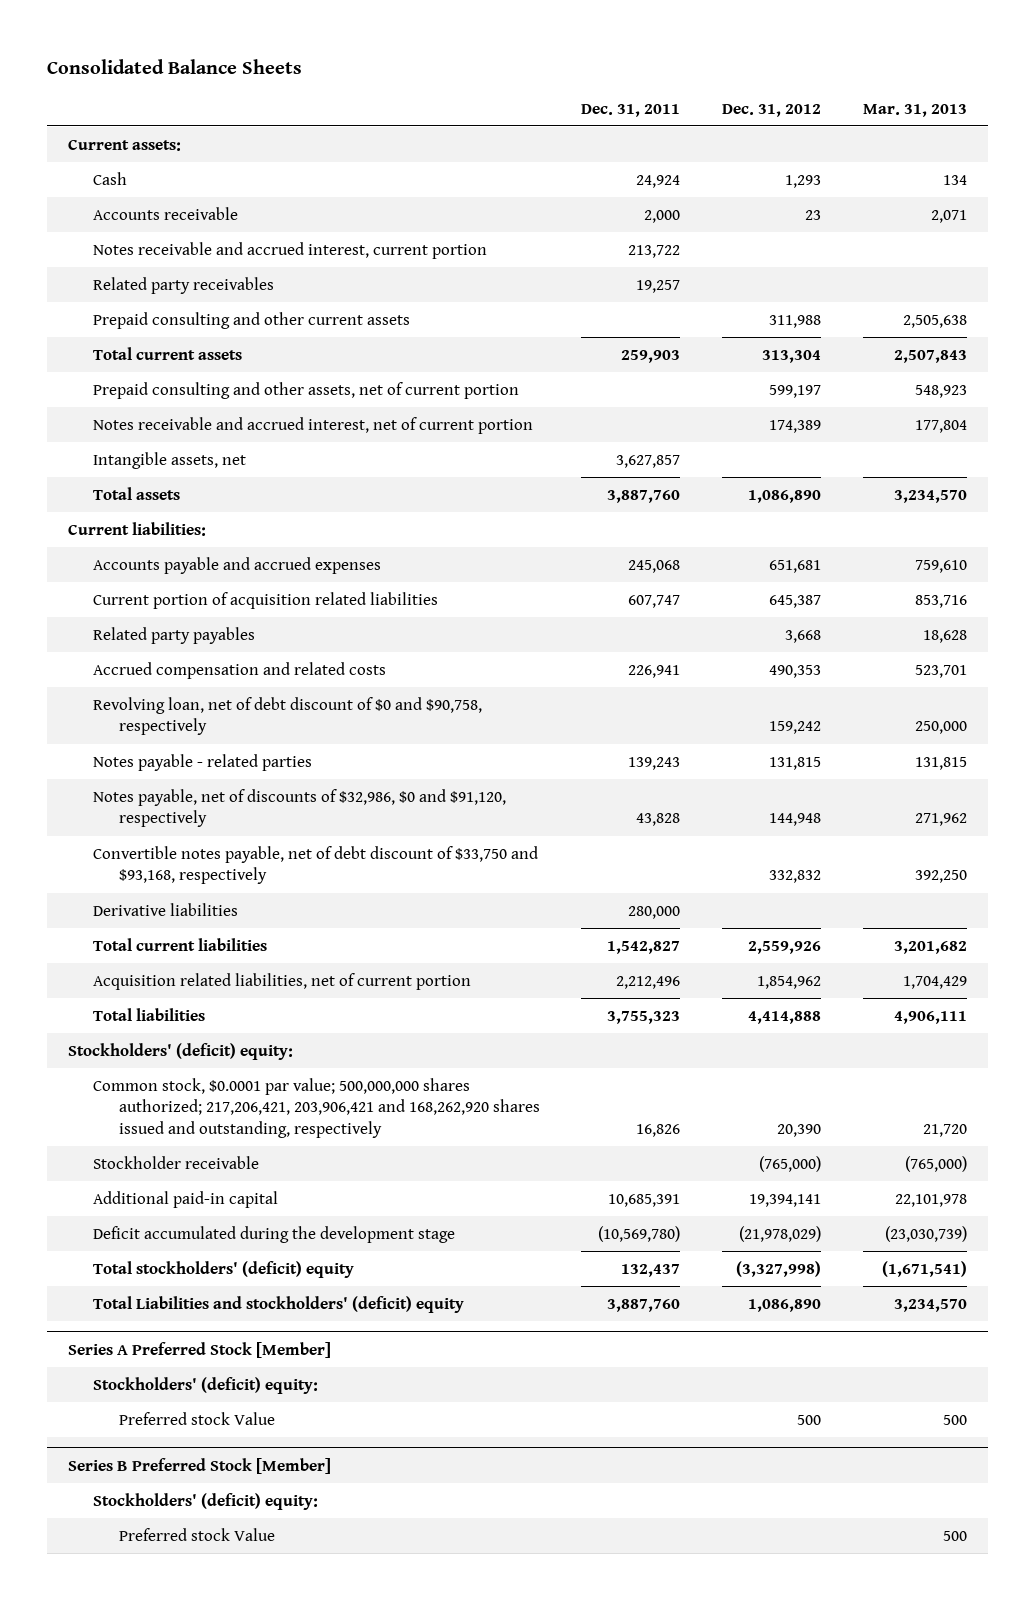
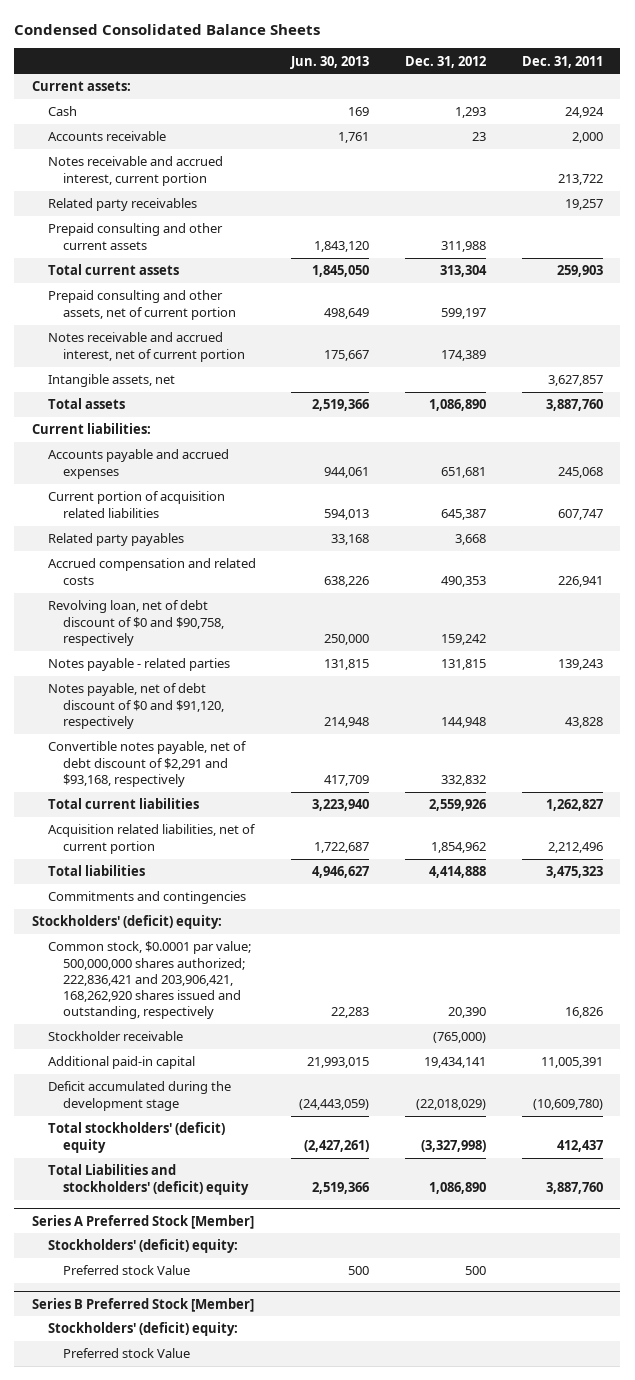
[47,58,303,74] Consolidated Balance Sheets -> [14,23,321,35] Condensed Consolidated Balance Sheets
[863,103,968,117] Mar. 31, 2013 -> none
none -> [290,55,370,69] Jun. 30, 2013
[93,902,239,916] Derivative liabilities -> none
[93,788,507,828] Notes payable, net of discounts of $32,986, $0 and $91,120, respectively -> [47,683,225,729] Notes payable, net of debt discount of $0 and $91,120, respectively
[93,845,539,885] Convertible notes payable, net of debt discount of $33,750 and $93,168, respectively -> [47,741,247,787] Convertible notes payable, net of debt discount of $2,291 and $93,168, respectively
[607,940,681,954] 1,542,827 -> [545,799,603,812] 1,262,827
[607,1010,681,1024] 3,755,323 -> [545,866,603,879] 3,475,323
none -> [47,891,246,905] Commitments and contingencies
[93,1077,540,1139] Common stock, $0.0001 par value; 500,000,000 shares authorized; 217,206,421, 203,906,421 and 168,262,920 shares issued and outstanding, respectively -> [47,941,251,1020] Common stock, $0.0001 par value; 500,000,000 shares authorized; 222,836,421 and 203,906,421, 168,262,920 shares issued and outstanding, respectively
[608,1193,681,1207] 10,685,391 -> [540,1057,603,1069] 11,005,391
[749,1193,822,1207] 19,394,141 -> [424,1057,487,1069] 19,434,141
[598,1225,681,1242] (10,569,780) -> [532,1098,603,1110] (10,609,780)
[739,1225,822,1242] (21,978,029) -> [416,1098,487,1110] (22,018,029)
[621,1263,681,1277] 132,437 -> [556,1139,603,1152] 412,437

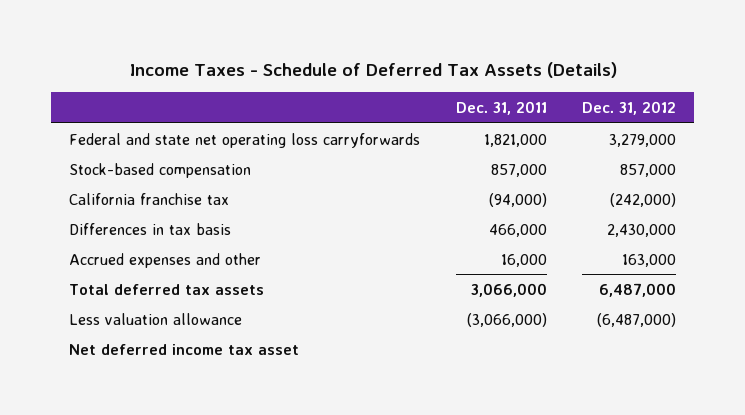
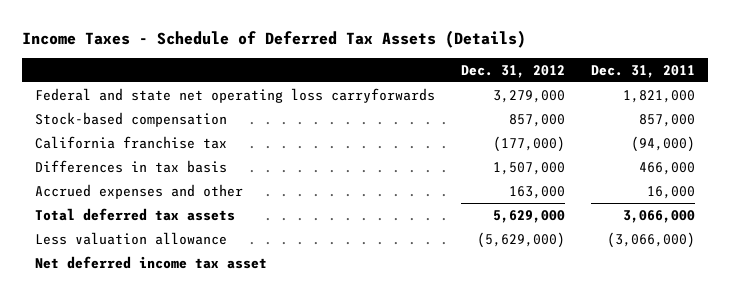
[610,192,677,207] (242,000) -> [492,135,565,152] (177,000)
[607,223,677,237] 2,430,000 -> [492,161,565,175] 1,507,000
[599,282,677,297] 6,487,000 -> [492,209,565,223] 5,629,000
[597,312,677,327] (6,487,000) -> [476,231,565,248] (5,629,000)

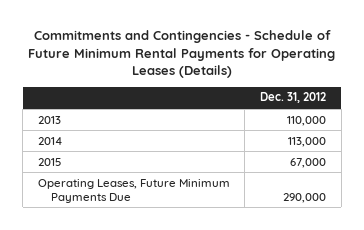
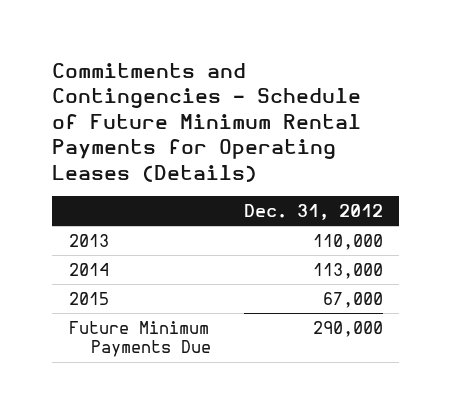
[37,178,230,203] Operating Leases, Future Minimum Payments Due -> [68,320,211,358] Future Minimum Payments Due

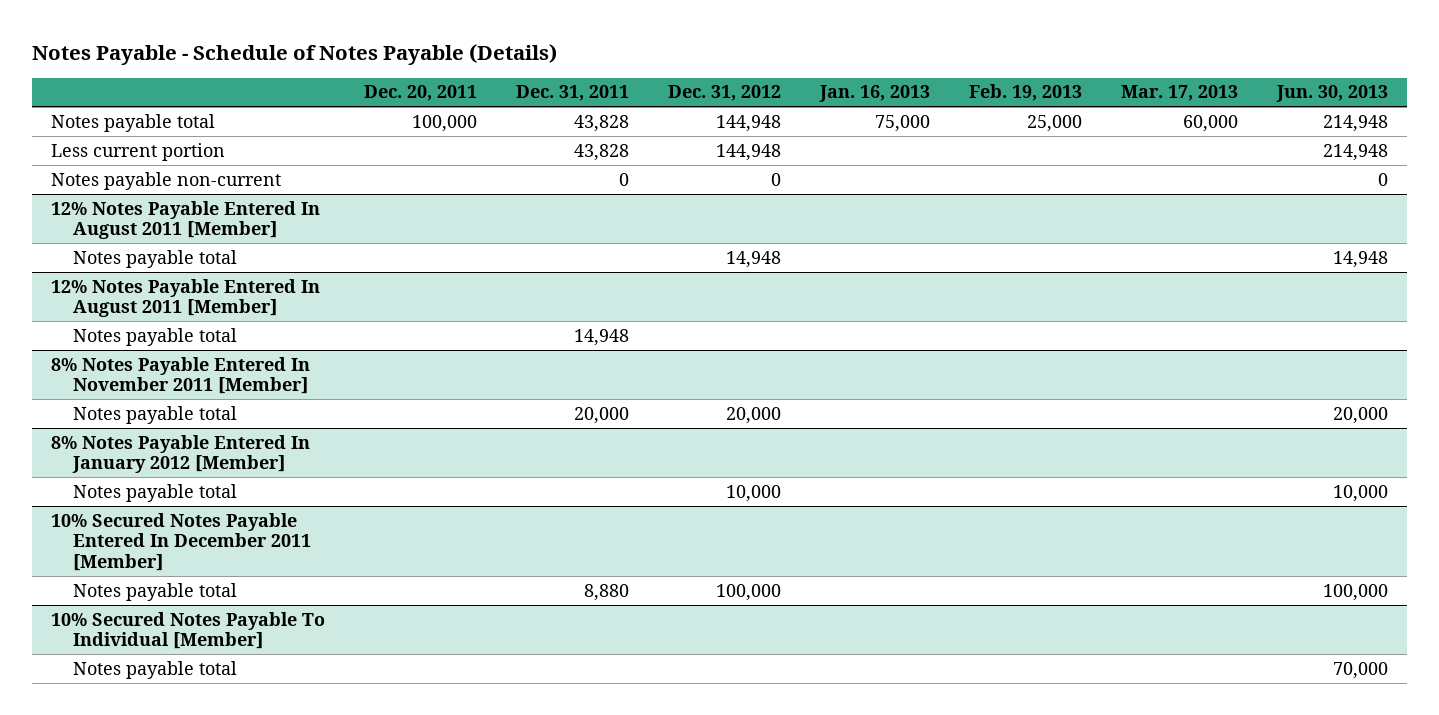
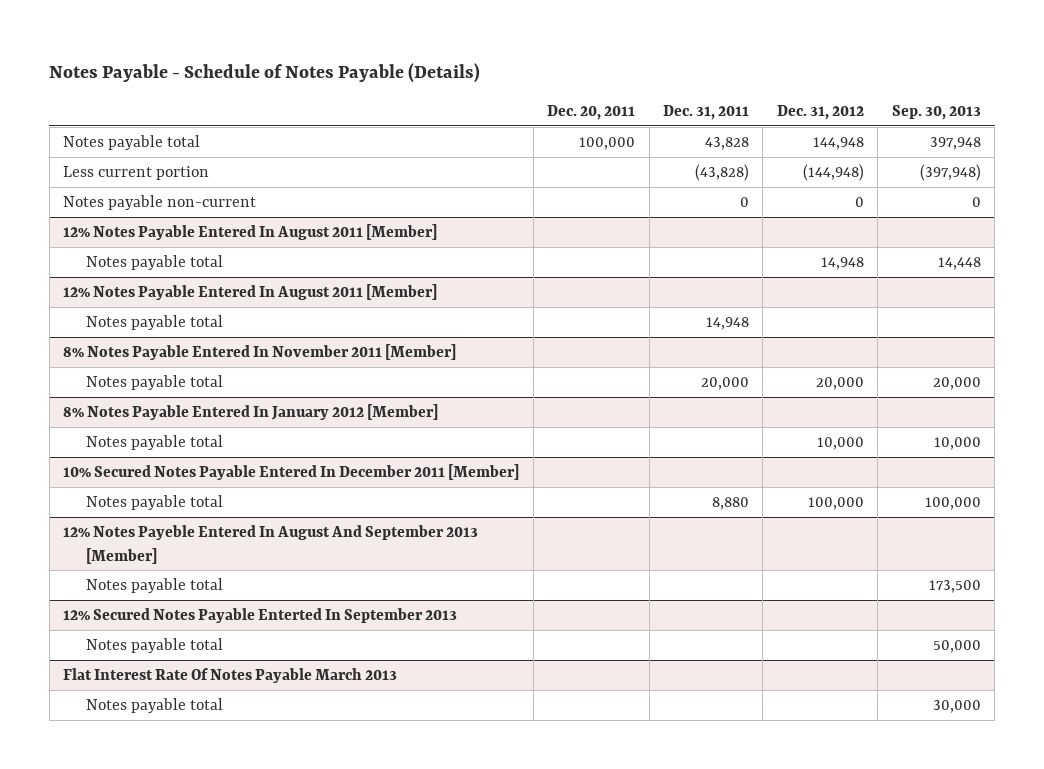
[819,85,931,103] Jan. 16, 2013 -> none
[968,84,1082,102] Feb. 19, 2013 -> none
[1120,85,1238,102] Mar. 17, 2013 -> none
[1275,85,1388,103] Jun. 30, 2013 -> none
none -> [891,104,981,120] Sep. 30, 2013
[574,143,630,161] 43,828 -> [694,164,749,182] (43,828)
[716,143,782,161] 144,948 -> [802,164,864,182] (144,948)
[51,611,326,650] 10% Secured Notes Payable To Individual [Member] -> none
none -> [63,525,479,564] 12% Notes Payeble Entered In August And September 2013 [Member]
none -> [63,608,458,624] 12% Secured Notes Payable Enterted In September 2013
none -> [86,638,224,654] Notes payable total
none -> [63,668,398,684] Flat Interest Rate Of Notes Payable March 2013
none -> [86,698,224,714] Notes payable total

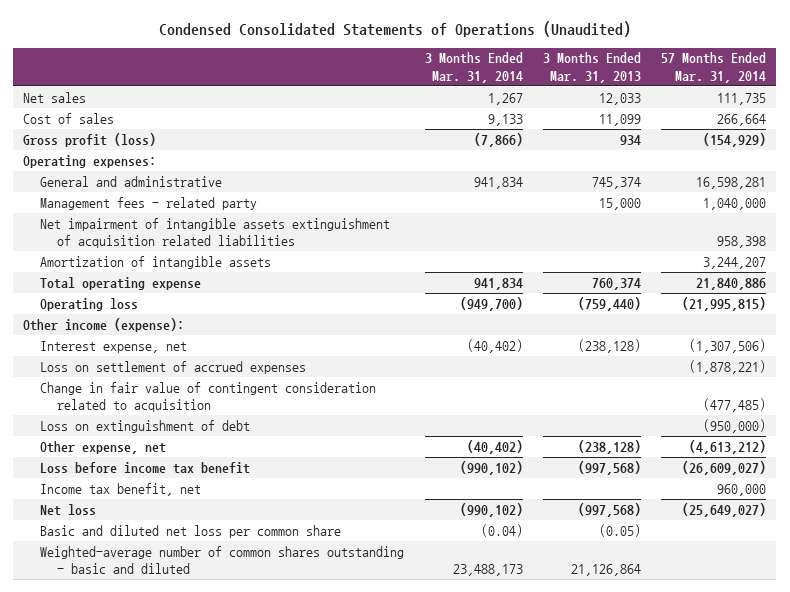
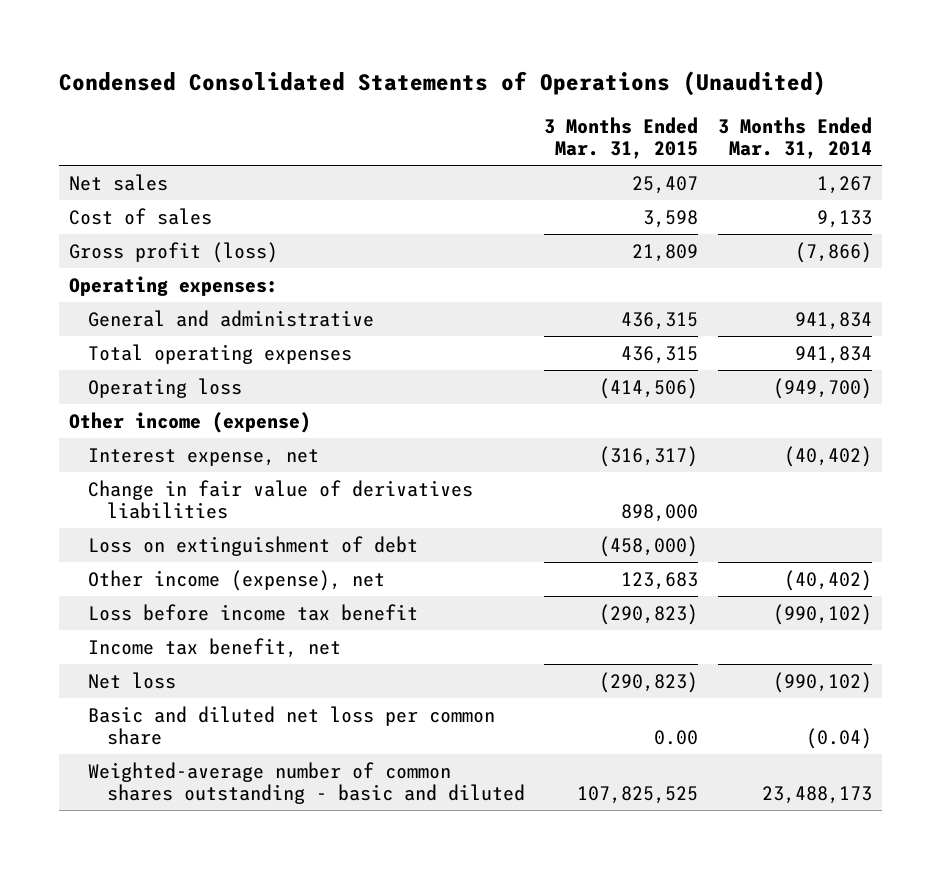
[542,52,641,83] 3 Months Ended Mar. 31, 2013 -> none
[661,52,767,83] 57 Months Ended Mar. 31, 2014 -> none
none -> [544,116,699,160] 3 Months Ended Mar. 31, 2015
[40,196,258,210] Management fees - related party -> none
[40,217,391,249] Net impairment of intangible assets extinguishment of acquisition related liabilities -> none
[40,255,272,269] Amortization of intangible assets -> none
[40,276,202,290] Total operating expense -> [87,343,352,364] Total operating expenses
[23,317,185,332] Other income (expense): -> [69,411,312,433] Other income (expense)
[40,360,307,374] Loss on settlement of accrued expenses -> none
[40,381,377,413] Change in fair value of contingent consideration related to acquisition -> none
none -> [87,479,473,520] Change in fair value of derivatives liabilities
[40,440,167,454] Other expense, net -> [87,569,385,591] Other income (expense), net

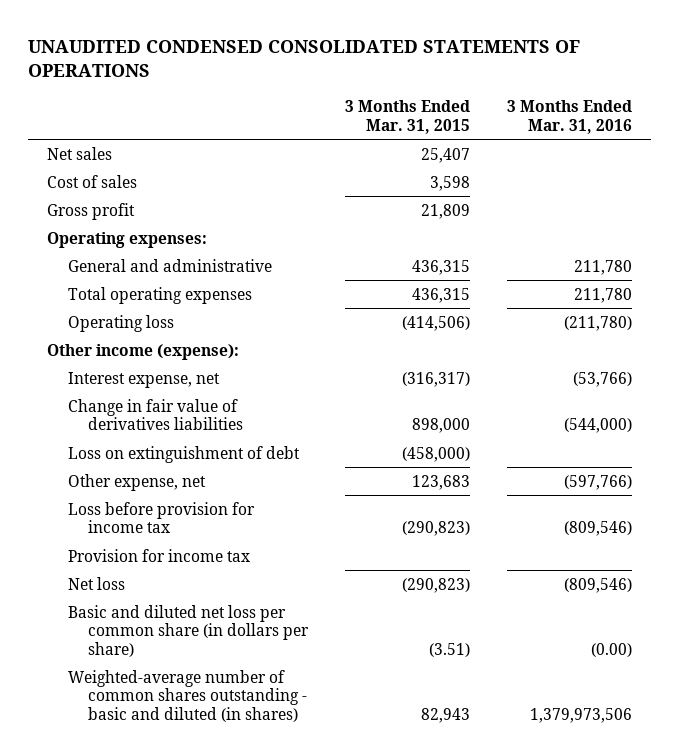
[59,70,827,96] Condensed Consolidated Statements of Operations (Unaudited) -> [28,39,581,77] UNAUDITED CONDENSED CONSOLIDATED STATEMENTS OF OPERATIONS
[718,116,873,160] 3 Months Ended Mar. 31, 2014 -> none
none -> [507,100,633,134] 3 Months Ended Mar. 31, 2016
[69,241,279,263] Gross profit (loss) -> [46,202,135,220] Gross profit
[69,411,312,433] Other income (expense) -> [46,343,239,360] Other income (expense):
[87,569,385,591] Other income (expense), net -> [67,473,206,491] Other expense, net
[87,603,418,621] Loss before income tax benefit -> [67,501,255,534] Loss before provision for income tax
[87,637,341,658] Income tax benefit, net -> [67,548,250,562] Provision for income tax
[87,705,495,746] Basic and diluted net loss per common share -> [67,604,310,657] Basic and diluted net loss per common share (in dollars per share)
[654,730,699,746] 0.00 -> [429,642,471,657] (3.51)
[87,761,525,805] Weighted-average number of common shares outstanding - basic and diluted -> [67,669,308,722] Weighted-average number of common shares outstanding - basic and diluted (in shares)
[577,786,699,805] 107,825,525 -> [421,707,471,723] 82,943

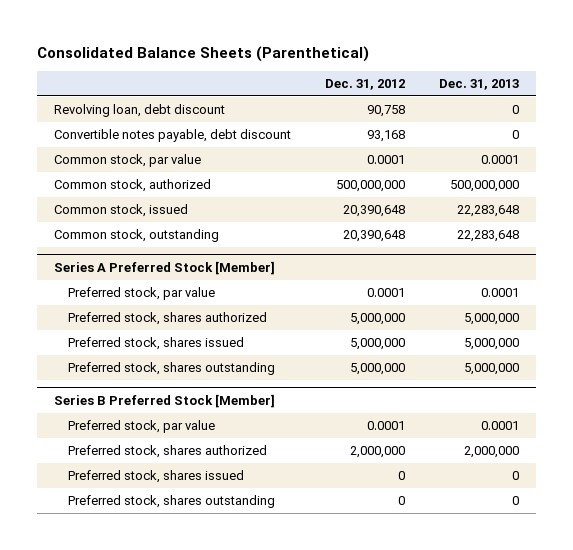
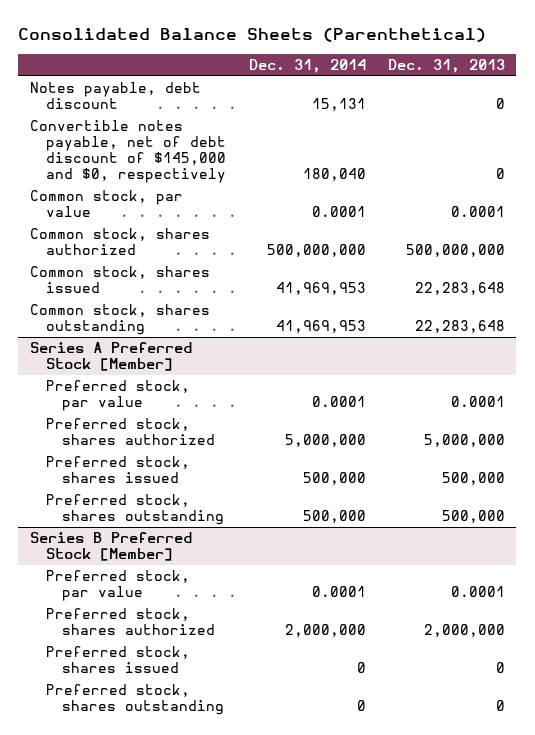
[325,78,406,90] Dec. 31, 2012 -> none
none -> [248,58,366,73] Dec. 31, 2014
[54,104,226,118] Revolving loan, debt discount -> none
[54,129,292,143] Convertible notes payable, debt discount -> [29,82,201,110] Notes payable, debt discount
none -> [29,120,226,184] Convertible notes payable, net of debt discount of $145,000 and $0, respectively
[54,179,212,193] Common stock, authorized -> [29,228,210,256] Common stock, shares authorized
[54,204,189,218] Common stock, issued -> [29,266,210,294] Common stock, shares issued
[54,229,220,243] Common stock, outstanding -> [29,304,210,336] Common stock, shares outstanding
[463,338,519,351] 5,000,000 -> [442,472,506,486] 500,000
[463,363,519,376] 5,000,000 -> [442,510,506,524] 500,000

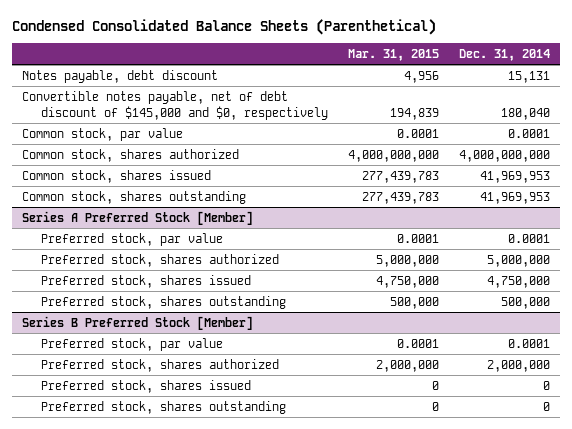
[18,27,487,42] Consolidated Balance Sheets (Parenthetical) -> [11,18,436,35] Condensed Consolidated Balance Sheets (Parenthetical)
[388,58,506,73] Dec. 31, 2013 -> none
none -> [347,48,439,61] Mar. 31, 2015
[266,244,366,258] 500,000,000 -> [459,149,551,162] 4,000,000,000
[302,472,366,486] 500,000 -> [487,275,551,288] 4,750,000

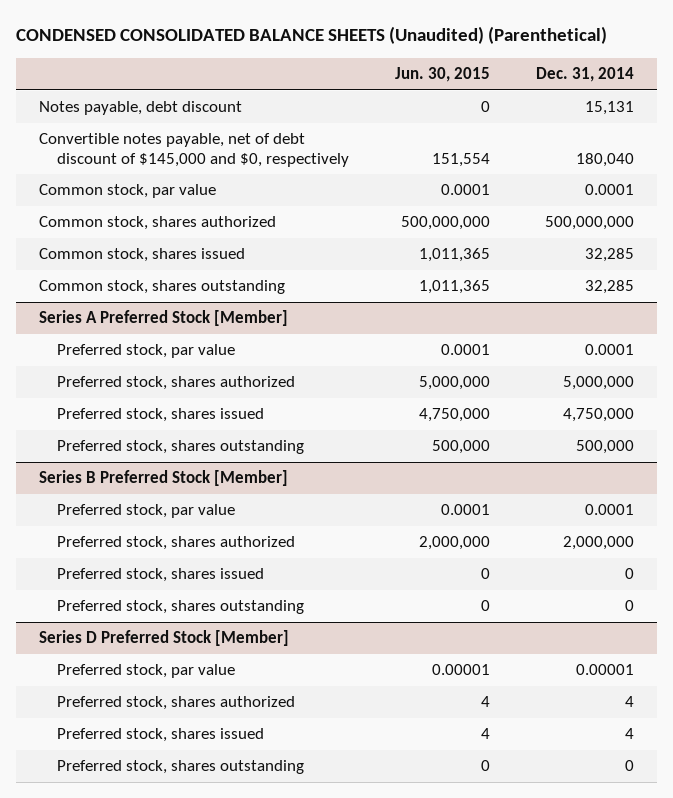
[11,18,436,35] Condensed Consolidated Balance Sheets (Parenthetical) -> [15,26,607,45] CONDENSED CONSOLIDATED BALANCE SHEETS (Unaudited) (Parenthetical)
[347,48,439,61] Mar. 31, 2015 -> none
none -> [395,67,491,83] Jun. 30, 2015
[459,149,551,162] 4,000,000,000 -> [545,216,635,231] 500,000,000
[480,170,551,183] 41,969,953 -> [585,248,635,263] 32,285
[480,191,551,204] 41,969,953 -> [585,280,635,295] 32,285
none -> [38,630,289,647] Series D Preferred Stock [Member]
none -> [57,664,236,679] Preferred stock, par value
none -> [57,696,296,711] Preferred stock, shares authorized
none -> [57,728,265,743] Preferred stock, shares issued
none -> [57,760,305,775] Preferred stock, shares outstanding

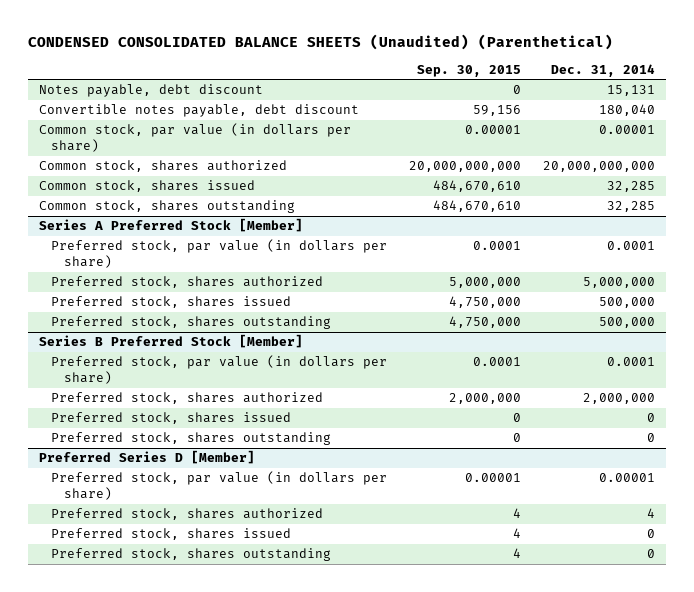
[395,67,491,83] Jun. 30, 2015 -> none
none -> [417,64,522,77] Sep. 30, 2015
[38,133,350,167] Convertible notes payable, net of debt discount of $145,000 and $0, respectively -> [38,104,359,118] Convertible notes payable, debt discount
[38,184,216,199] Common stock, par value -> [38,123,351,153] Common stock, par value (in dollars per share)
[585,184,635,196] 0.0001 -> [599,125,656,135] 0.00001
[545,216,635,231] 500,000,000 -> [543,161,656,173] 20,000,000,000
[57,344,236,359] Preferred stock, par value -> [51,239,388,269] Preferred stock, par value (in dollars per share)
[563,408,635,423] 4,750,000 -> [599,297,656,309] 500,000
[57,504,236,519] Preferred stock, par value -> [51,355,388,385] Preferred stock, par value (in dollars per share)
[38,630,289,647] Series D Preferred Stock [Member] -> [38,450,255,465] Preferred Series D [Member]
[57,664,236,679] Preferred stock, par value -> [51,471,388,501] Preferred stock, par value (in dollars per share)
[625,728,635,740] 4 -> [647,529,656,539] 0

